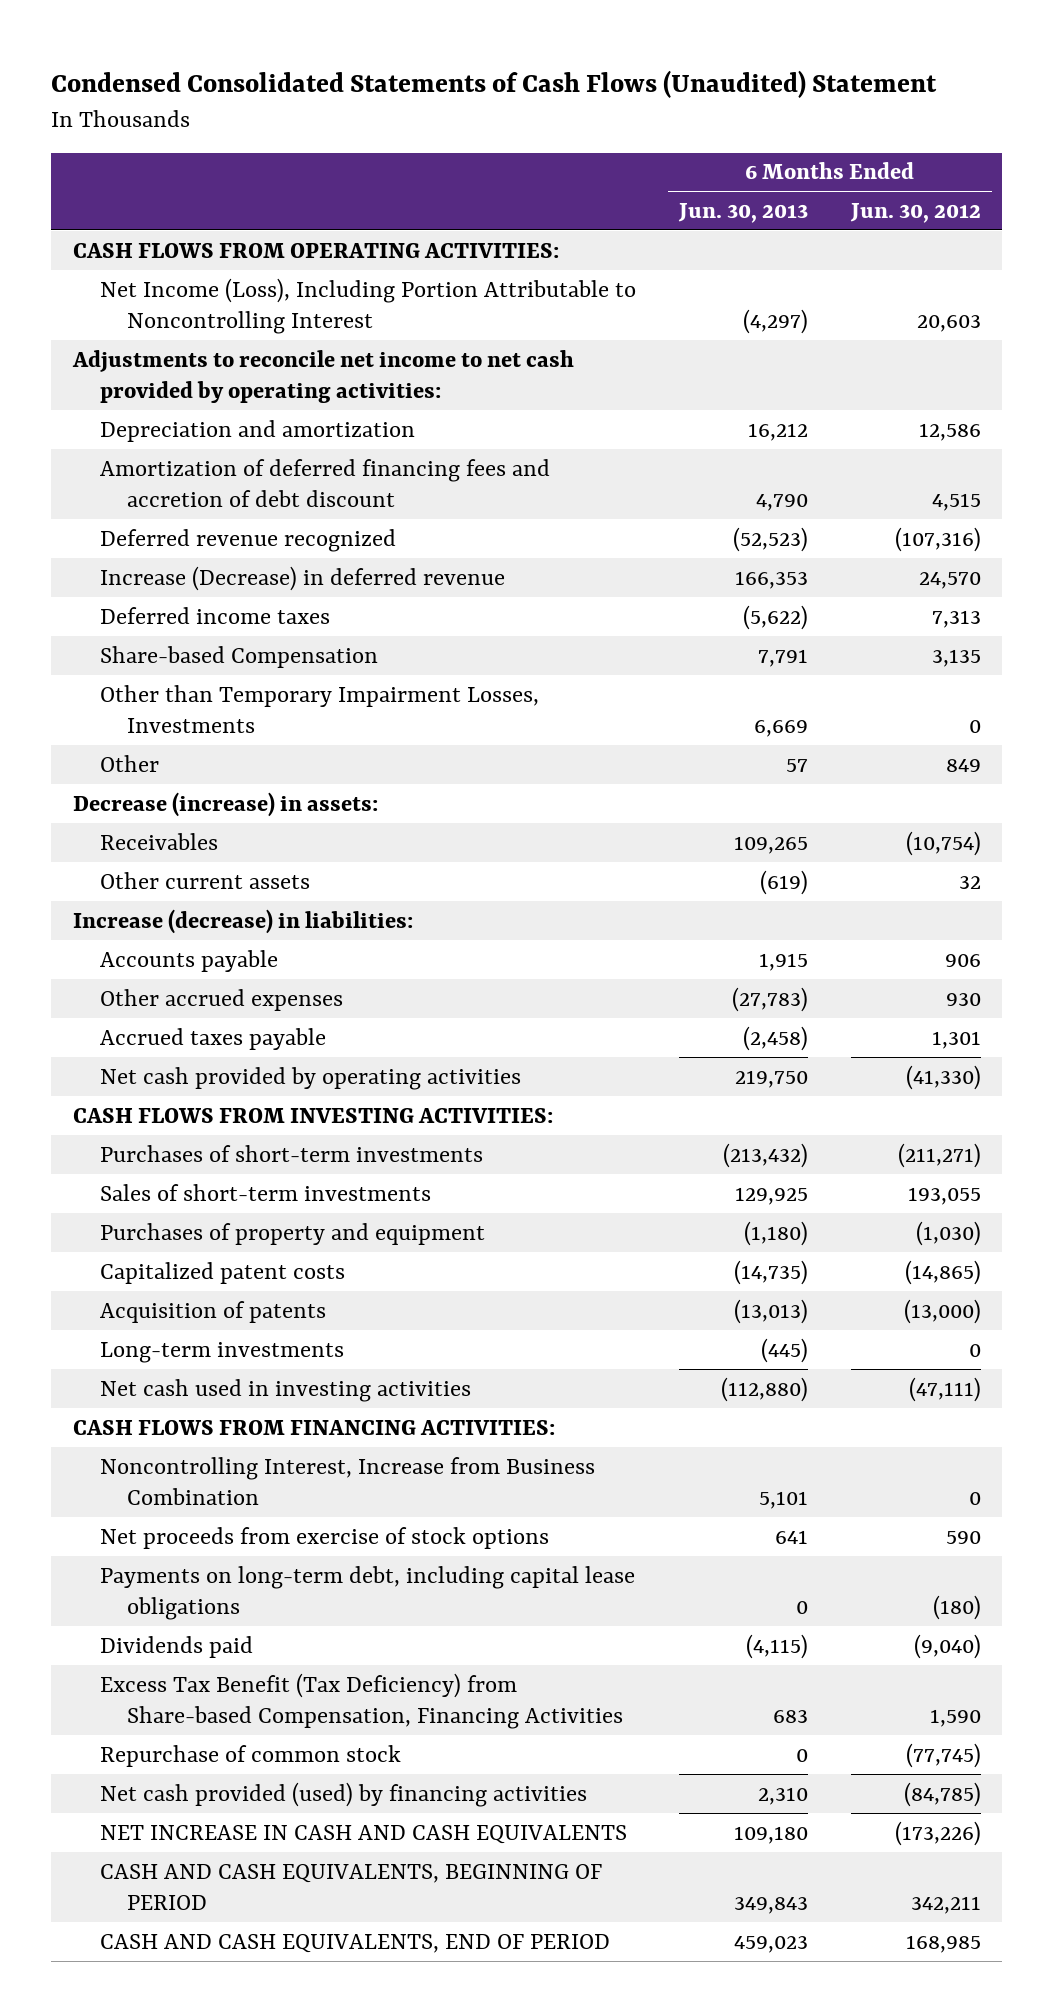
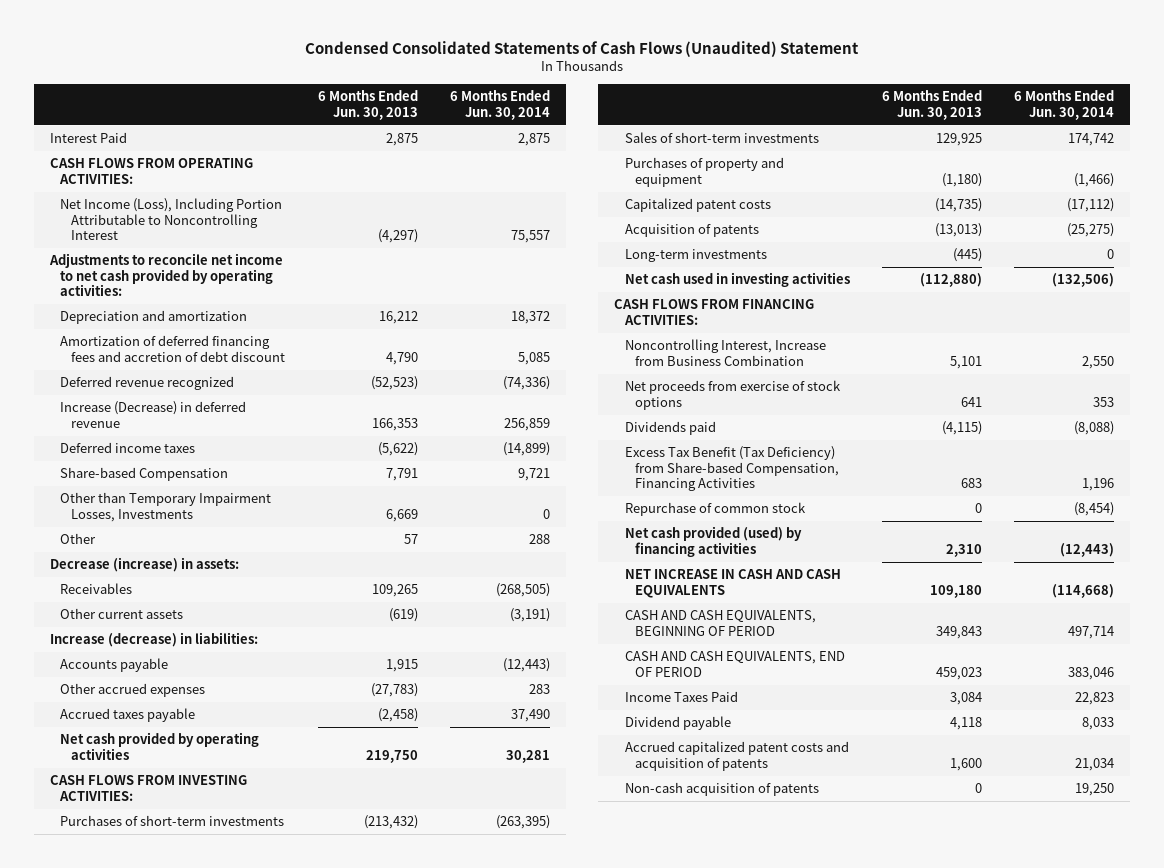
[849,202,981,223] Jun. 30, 2012 -> none
none -> [449,90,550,120] 6 Months Ended Jun. 30, 2014
none -> [49,132,127,144] Interest Paid
[99,1565,635,1620] Payments on long-term debt, including capital lease obligations -> none
none -> [624,691,738,703] Income Taxes Paid
none -> [624,716,731,731] Dividend payable
none -> [624,741,849,771] Accrued capitalized patent costs and acquisition of patents
none -> [624,782,819,797] Non-cash acquisition of patents

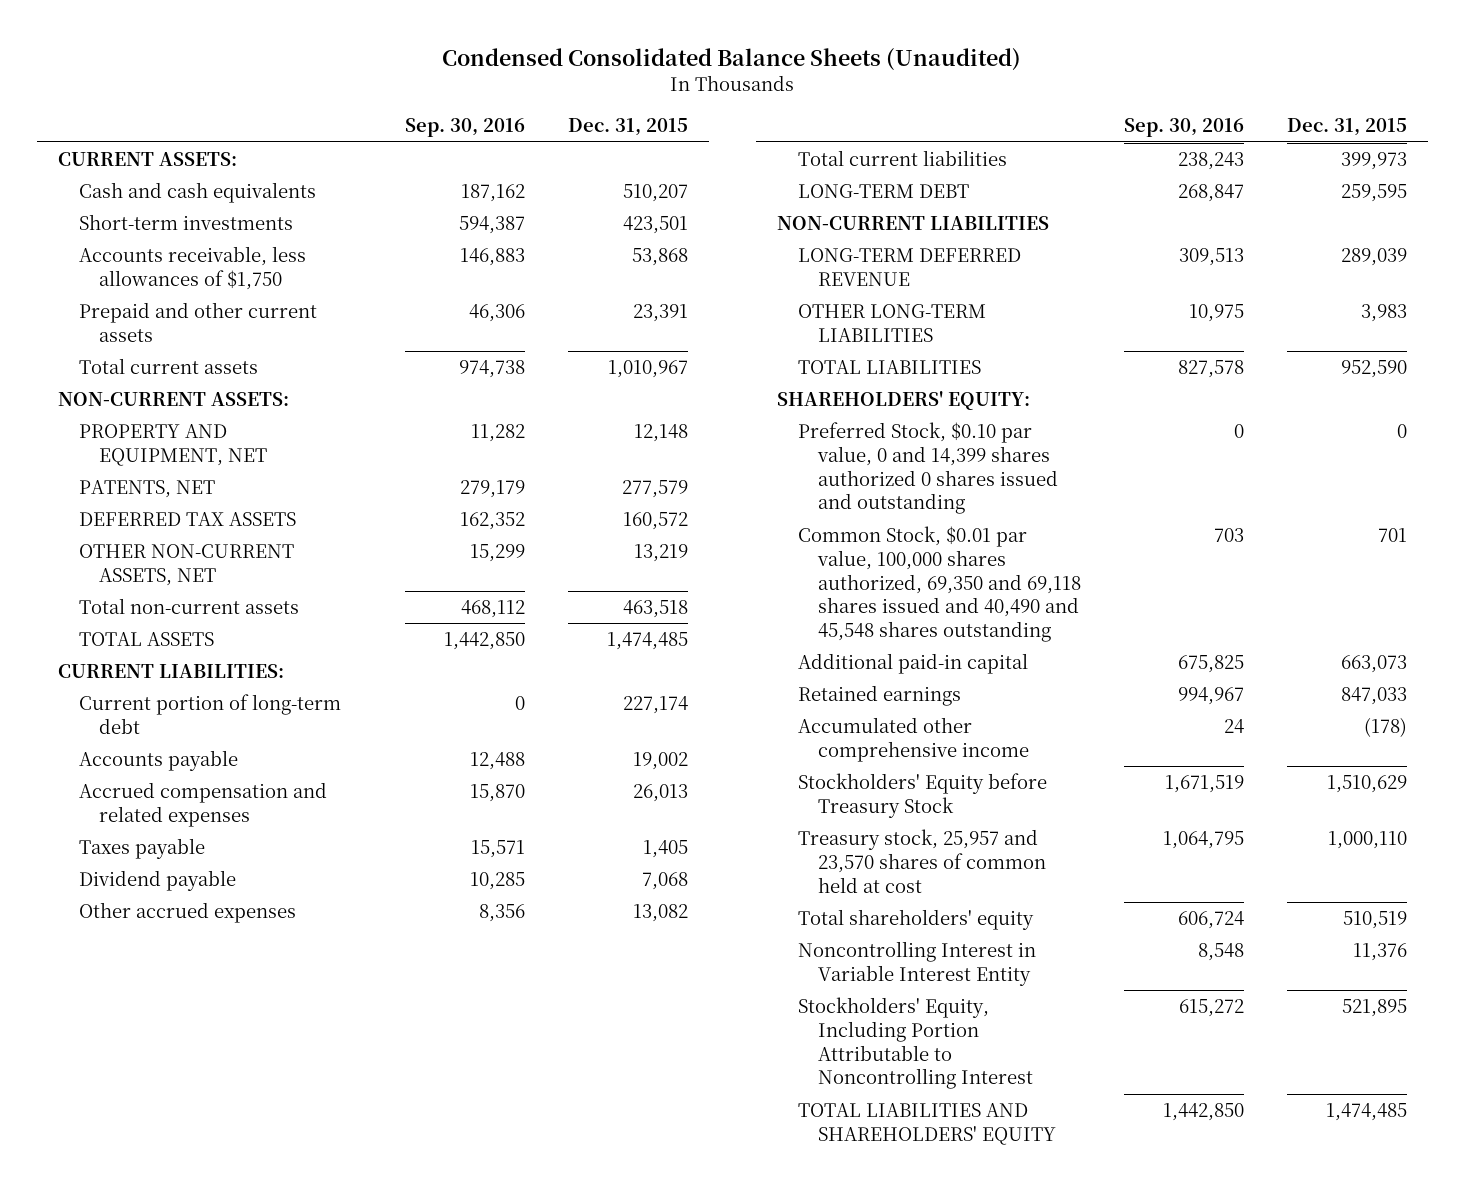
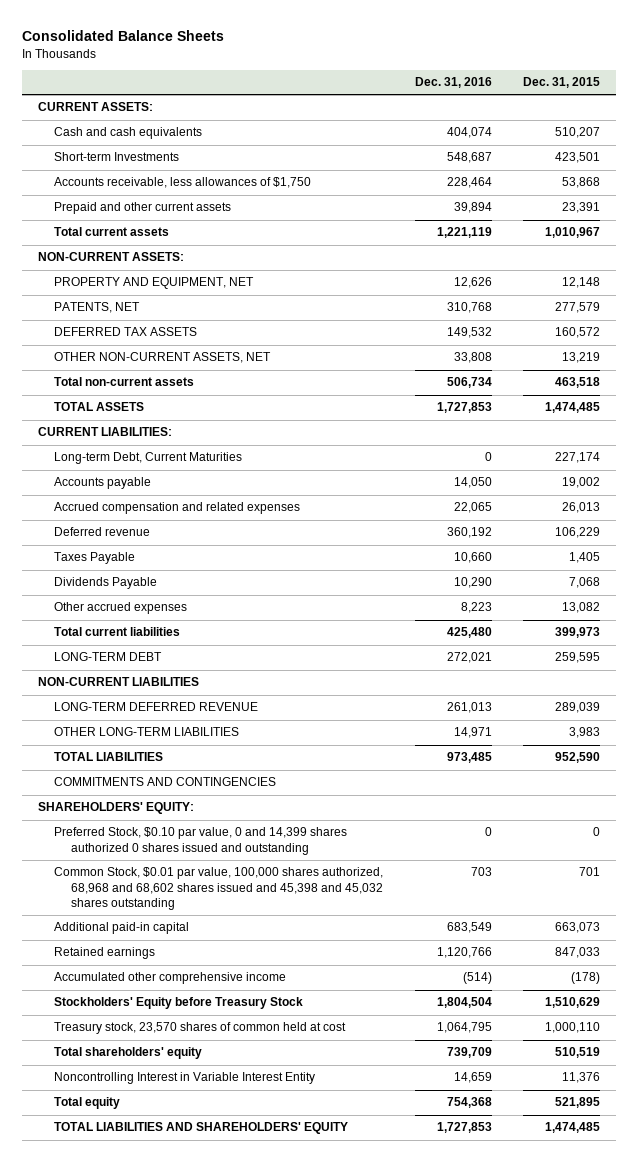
[442,47,1022,71] Condensed Consolidated Balance Sheets (Unaudited) -> [22,30,225,42] Consolidated Balance Sheets
[404,118,525,138] Sep. 30, 2016 -> none
none -> [414,77,492,89] Dec. 31, 2016
[78,213,293,230] Short-term investments -> [54,152,180,162] Short-term Investments
[78,693,341,734] Current portion of long-term debt -> [54,452,243,465] Long-term Debt, Current Maturities
none -> [54,527,151,537] Deferred revenue
[78,837,205,859] Taxes payable -> [54,552,136,565] Taxes Payable
[78,869,236,891] Dividend payable -> [54,577,158,590] Dividends Payable
none -> [54,777,277,787] COMMITMENTS AND CONTINGENCIES
[797,525,1082,643] Common Stock, $0.01 par value, 100,000 shares authorized, 69,350 and 69,118 shares issued and 40,490 and 45,548 shares outstanding -> [54,867,384,910] Common Stock, $0.01 par value, 100,000 shares authorized, 68,968 and 68,602 shares issued and 45,398 and 45,032 shares outstanding
[797,828,1047,893] Treasury stock, 25,957 and 23,570 shares of common held at cost -> [54,1022,347,1035] Treasury stock, 23,570 shares of common held at cost
[797,996,1034,1090] Stockholders' Equity, Including Portion Attributable to Noncontrolling Interest -> [54,1097,121,1110] Total equity

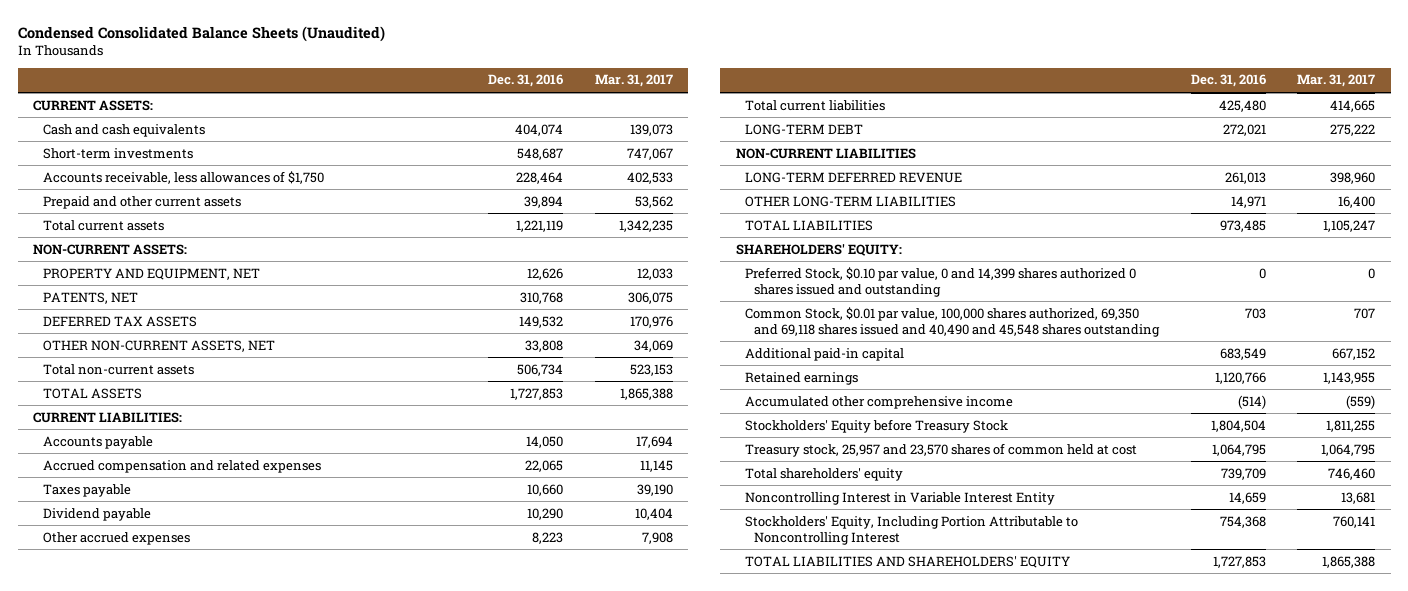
[22,30,225,42] Consolidated Balance Sheets -> [17,25,385,42] Condensed Consolidated Balance Sheets (Unaudited)
[523,77,601,89] Dec. 31, 2015 -> none
none -> [594,74,673,88] Mar. 31, 2017
[54,152,180,162] Short-term Investments -> [42,147,193,159] Short-term investments
[54,452,243,465] Long-term Debt, Current Maturities -> none
[54,527,151,537] Deferred revenue -> none
[54,552,136,565] Taxes Payable -> [42,483,131,497] Taxes payable
[54,577,158,590] Dividends Payable -> [42,507,151,521] Dividend payable
[54,777,277,787] COMMITMENTS AND CONTINGENCIES -> none
[54,867,384,910] Common Stock, $0.01 par value, 100,000 shares authorized, 68,968 and 68,602 shares issued and 45,398 and 45,032 shares outstanding -> [745,306,1161,337] Common Stock, $0.01 par value, 100,000 shares authorized, 69,350 and 69,118 shares issued and 40,490 and 45,548 shares outstanding
[54,1022,347,1035] Treasury stock, 23,570 shares of common held at cost -> [745,442,1138,457] Treasury stock, 25,957 and 23,570 shares of common held at cost
[54,1097,121,1110] Total equity -> [745,515,1079,545] Stockholders' Equity, Including Portion Attributable to Noncontrolling Interest

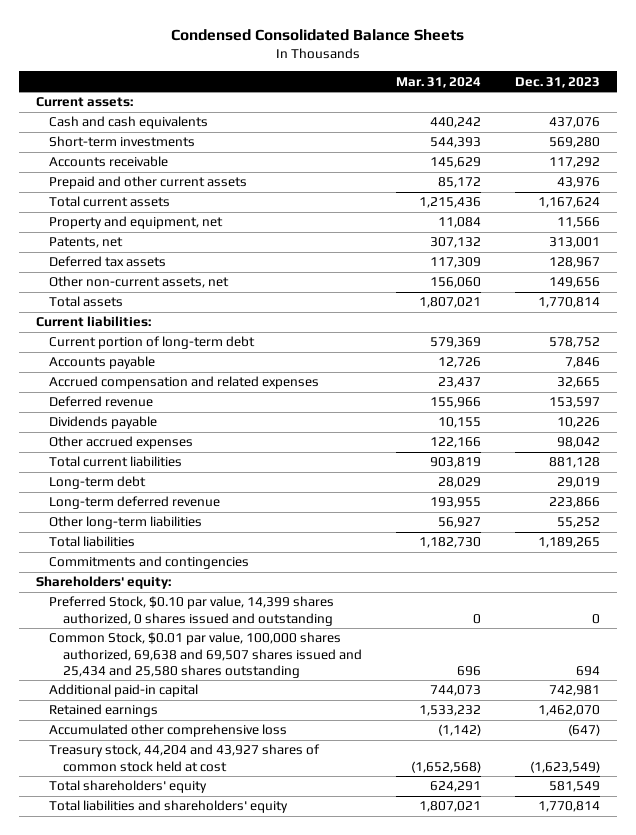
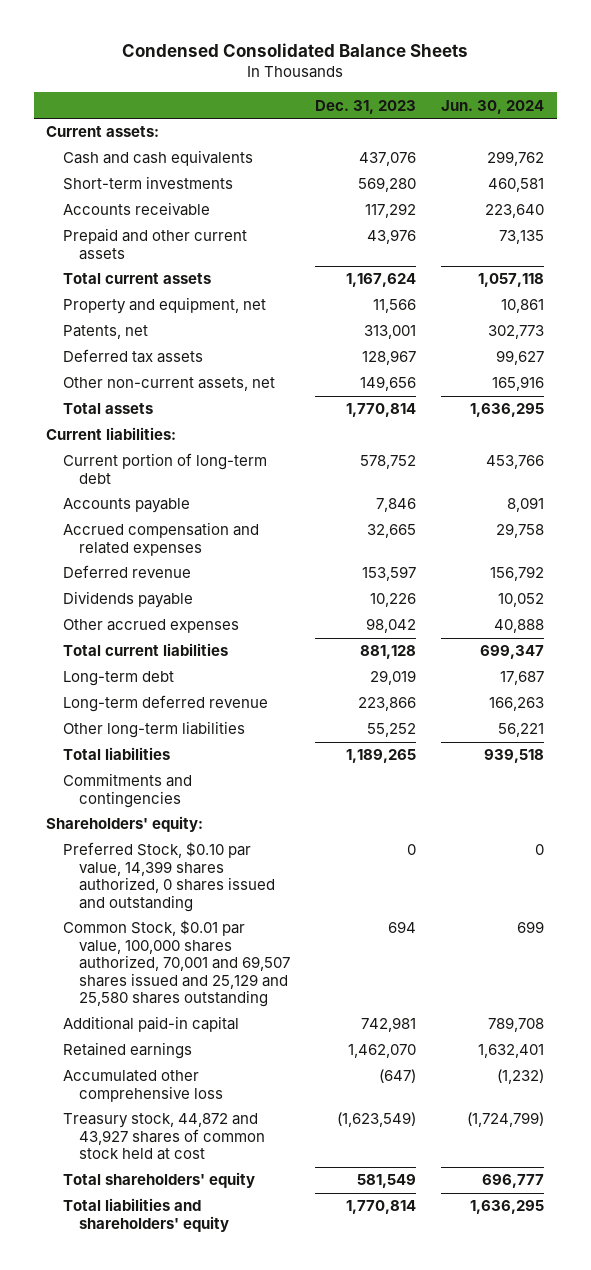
[396,76,482,88] Mar. 31, 2024 -> none
none -> [441,99,545,114] Jun. 30, 2024
[49,632,363,678] Common Stock, $0.01 par value, 100,000 shares authorized, 69,638 and 69,507 shares issued and 25,434 and 25,580 shares outstanding -> [62,920,291,1008] Common Stock, $0.01 par value, 100,000 shares authorized, 70,001 and 69,507 shares issued and 25,129 and 25,580 shares outstanding
[49,744,321,772] Treasury stock, 44,204 and 43,927 shares of common stock held at cost -> [62,1113,266,1161] Treasury stock, 44,872 and 43,927 shares of common stock held at cost

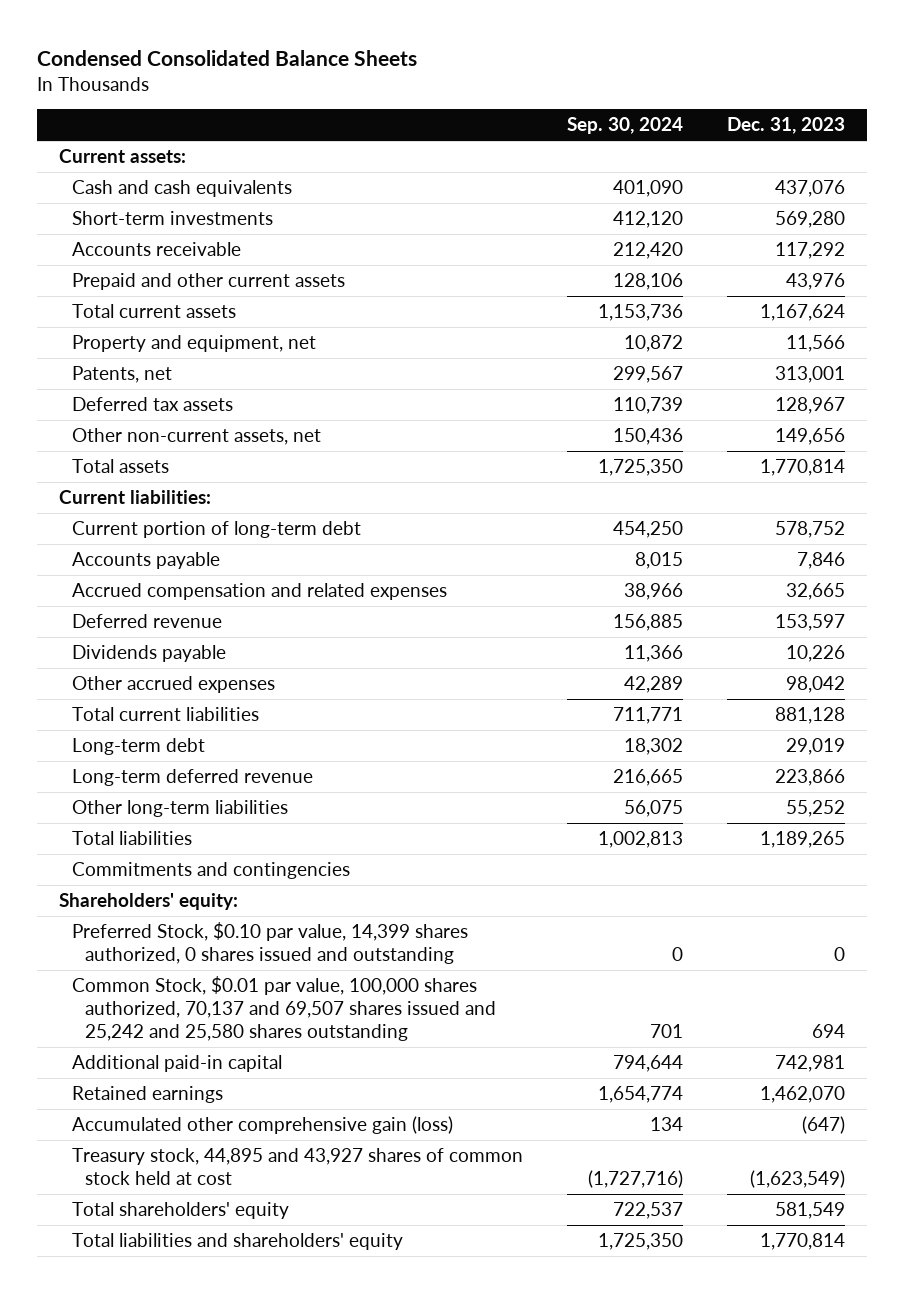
[441,99,545,114] Jun. 30, 2024 -> none
none -> [567,117,684,135] Sep. 30, 2024
[62,920,291,1008] Common Stock, $0.01 par value, 100,000 shares authorized, 70,001 and 69,507 shares issued and 25,129 and 25,580 shares outstanding -> [72,976,497,1042] Common Stock, $0.01 par value, 100,000 shares authorized, 70,137 and 69,507 shares issued and 25,242 and 25,580 shares outstanding
[62,1070,224,1102] Accumulated other comprehensive loss -> [72,1116,454,1135] Accumulated other comprehensive gain (loss)
[62,1113,266,1161] Treasury stock, 44,872 and 43,927 shares of common stock held at cost -> [72,1148,524,1186] Treasury stock, 44,895 and 43,927 shares of common stock held at cost

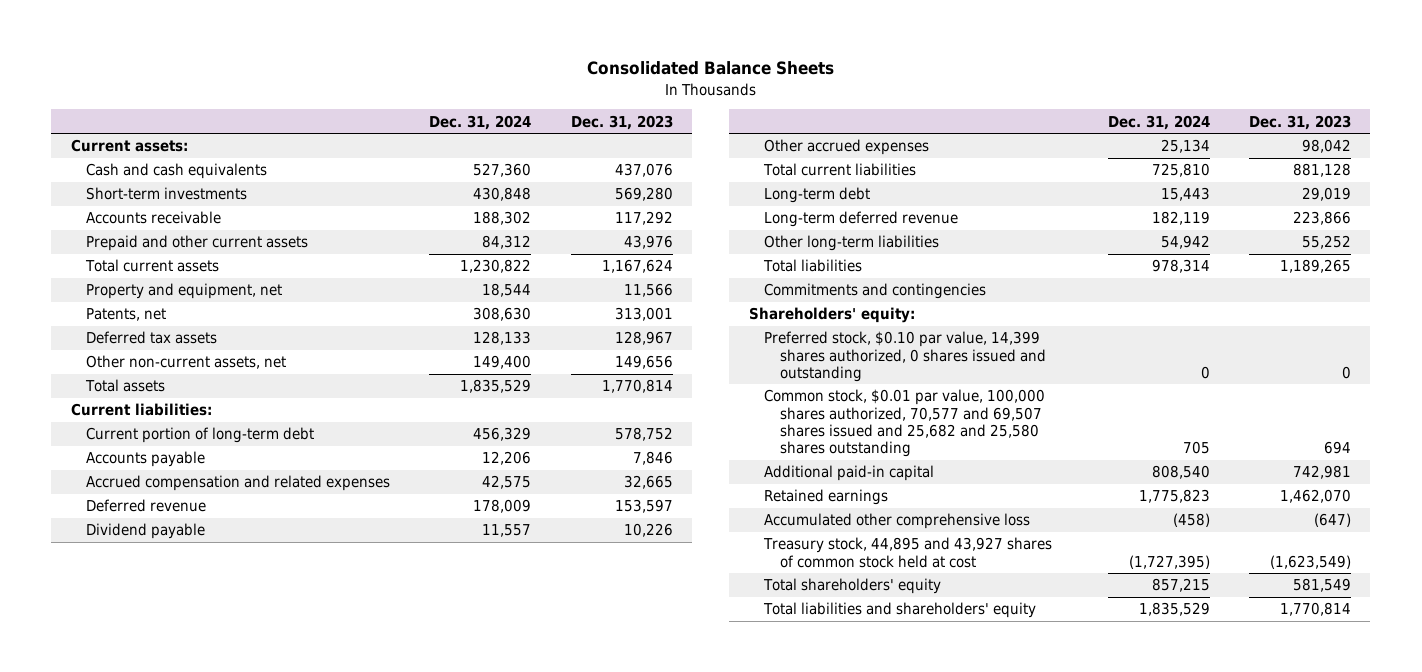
[37,49,418,66] Condensed Consolidated Balance Sheets -> [586,61,834,76] Consolidated Balance Sheets
[567,117,684,135] Sep. 30, 2024 -> none
none -> [429,114,532,130] Dec. 31, 2024
[72,645,227,663] Dividends payable -> [86,523,206,540] Dividend payable
[72,922,469,965] Preferred Stock, $0.10 par value, 14,399 shares authorized, 0 shares issued and outstanding -> [764,331,1046,382] Preferred stock, $0.10 par value, 14,399 shares authorized, 0 shares issued and outstanding
[72,976,497,1042] Common Stock, $0.01 par value, 100,000 shares authorized, 70,137 and 69,507 shares issued and 25,242 and 25,580 shares outstanding -> [764,389,1046,458] Common stock, $0.01 par value, 100,000 shares authorized, 70,577 and 69,507 shares issued and 25,682 and 25,580 shares outstanding
[72,1116,454,1135] Accumulated other comprehensive gain (loss) -> [764,513,1031,530] Accumulated other comprehensive loss

